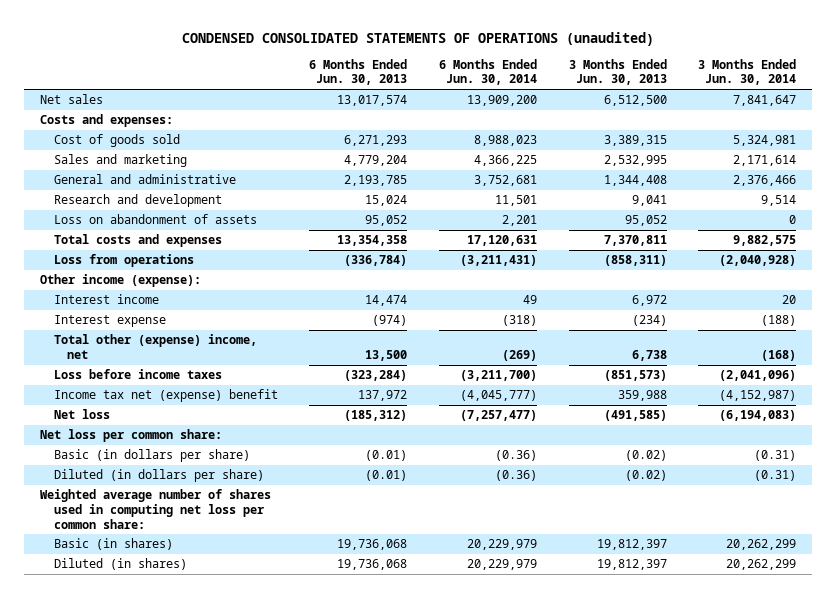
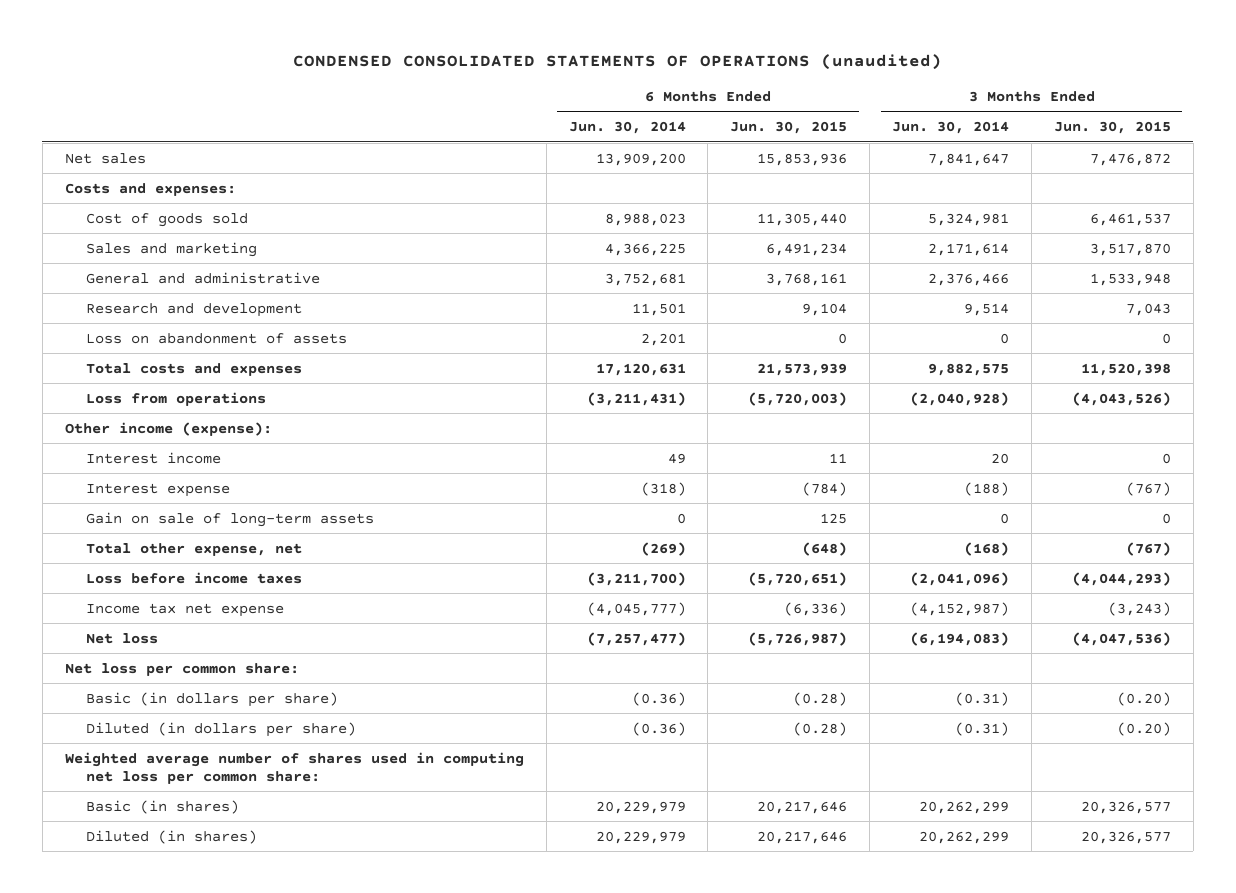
[309,58,408,86] 6 Months Ended Jun. 30, 2013 -> none
[568,58,667,86] 3 Months Ended Jun. 30, 2013 -> none
none -> [730,121,848,135] Jun. 30, 2015
none -> [1053,121,1171,135] Jun. 30, 2015
none -> [85,511,374,527] Gain on sale of long-term assets
[53,334,257,359] Total other (expense) income, net -> [85,542,302,556] Total other expense, net
[53,389,278,403] Income tax net (expense) benefit -> [85,602,284,617] Income tax net expense

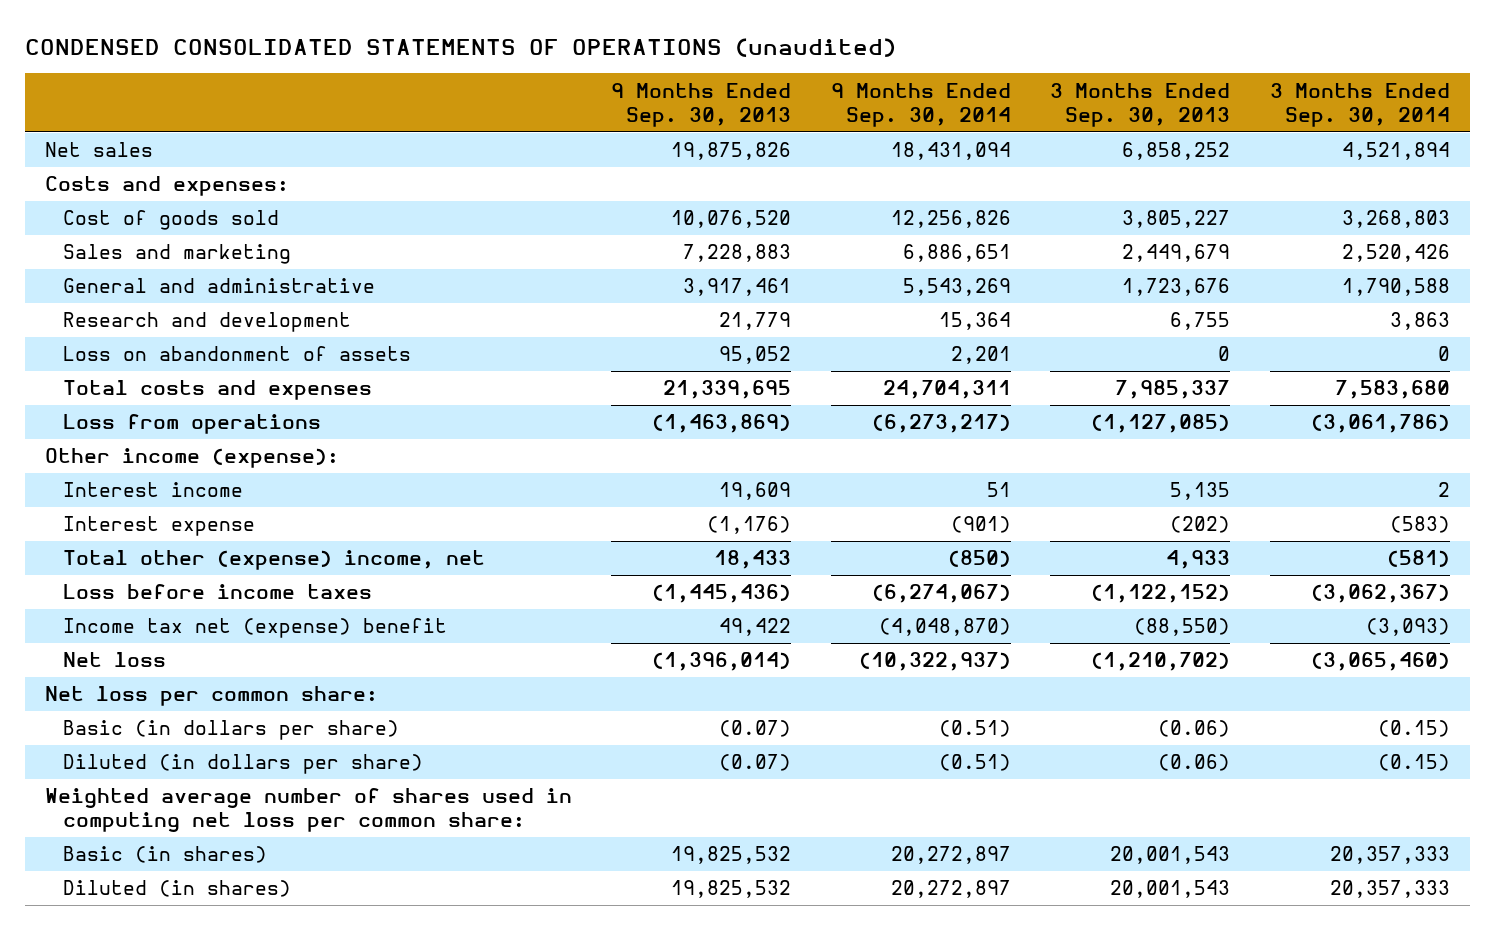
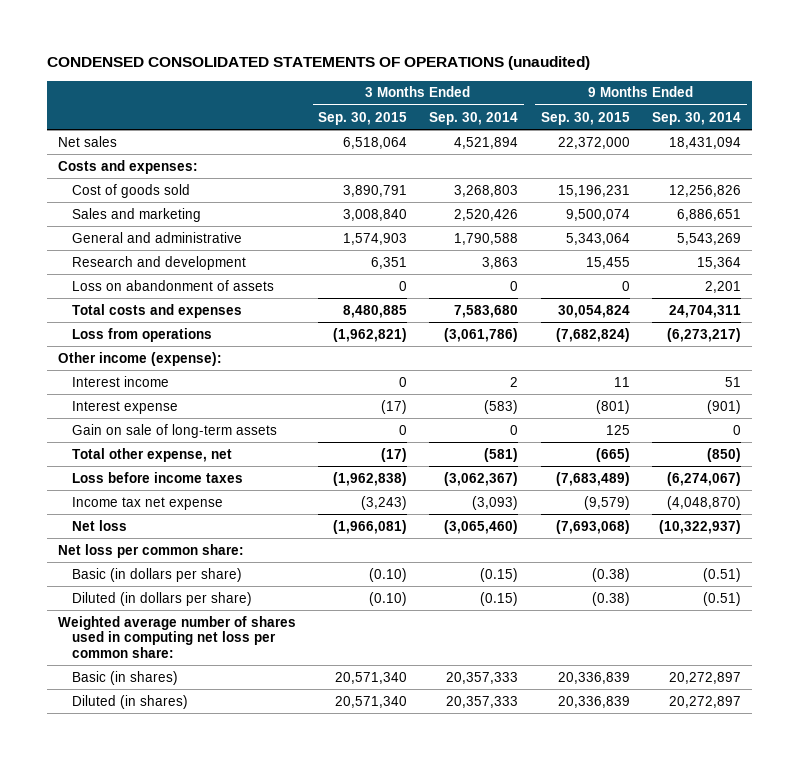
[611,82,792,127] 9 Months Ended Sep. 30, 2013 -> none
[1050,82,1231,127] 3 Months Ended Sep. 30, 2013 -> none
none -> [318,111,408,125] Sep. 30, 2015
none -> [540,111,630,125] Sep. 30, 2015
none -> [71,423,277,438] Gain on sale of long-term assets
[62,550,485,571] Total other (expense) income, net -> [71,447,232,462] Total other expense, net
[62,618,447,639] Income tax net (expense) benefit -> [71,496,223,510] Income tax net expense

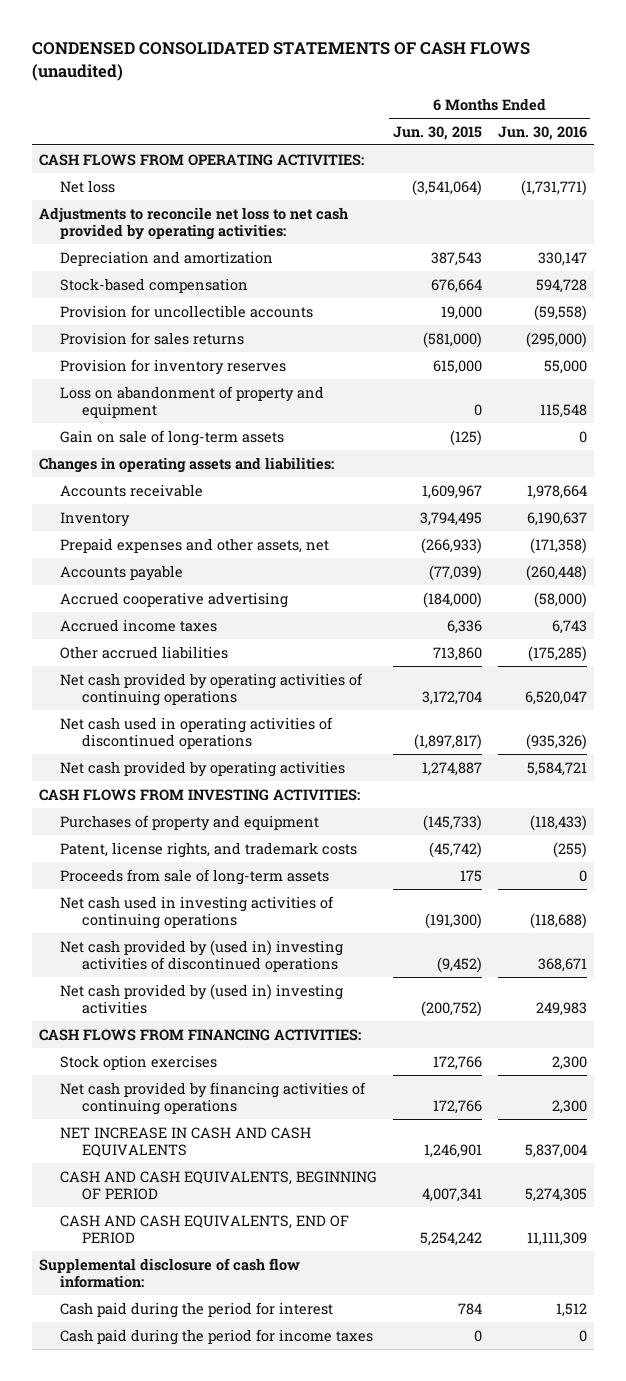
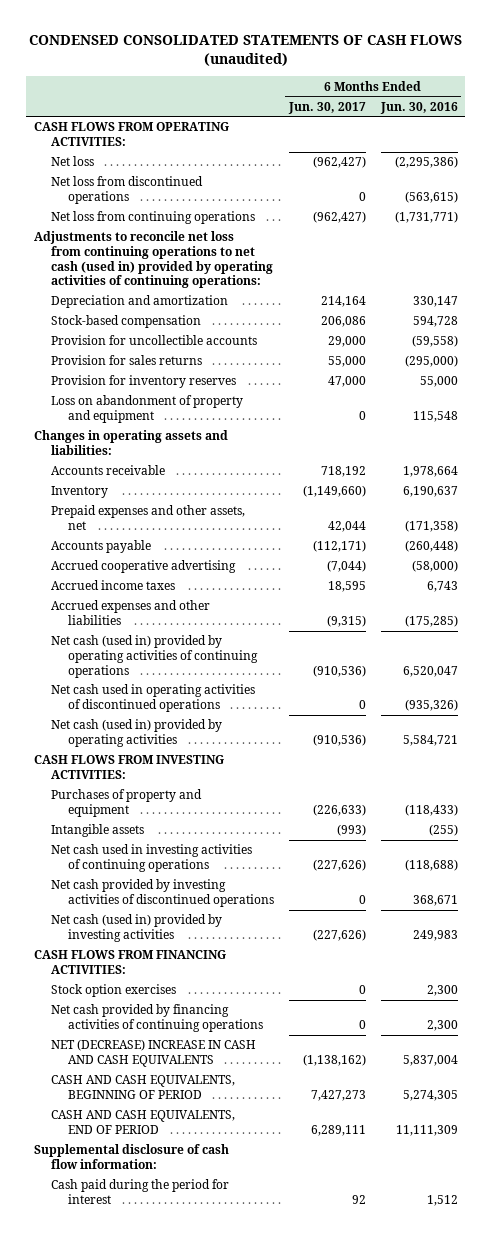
[393,125,483,140] Jun. 30, 2015 -> none
none -> [287,101,366,114] Jun. 30, 2017
[520,179,587,196] (1,731,771) -> [394,156,458,169] (2,295,386)
none -> [50,176,203,204] Net loss from discontinued operations
none -> [50,211,255,225] Net loss from continuing operations
[39,206,349,240] Adjustments to reconcile net loss to net cash provided by operating activities: -> [33,231,273,289] Adjustments to reconcile net loss from continuing operations to net cash (used in) provided by operating activities of continuing operations:
[60,429,285,446] Gain on sale of long-term assets -> none
[60,645,229,659] Other accrued liabilities -> [50,600,210,625] Accrued expenses and other liabilities
[60,672,364,706] Net cash provided by operating activities of continuing operations -> [50,635,258,678] Net cash (used in) provided by operating activities of continuing operations
[60,760,346,777] Net cash provided by operating activities -> [50,719,222,747] Net cash (used in) provided by operating activities
[60,868,330,885] Proceeds from sale of long-term assets -> none
[60,841,358,858] Patent, license rights, and trademark costs -> [50,824,144,838] Intangible assets
[60,939,344,972] Net cash provided by (used in) investing activities of discontinued operations -> [50,879,274,907] Net cash provided by investing activities of discontinued operations
[60,983,344,1014] Net cash provided by (used in) investing activities -> [50,914,222,942] Net cash (used in) provided by investing activities
[60,1126,312,1157] NET INCREASE IN CASH AND CASH EQUIVALENTS -> [50,1039,256,1067] NET (DECREASE) INCREASE IN CASH AND CASH EQUIVALENTS
[60,1328,374,1345] Cash paid during the period for income taxes -> none

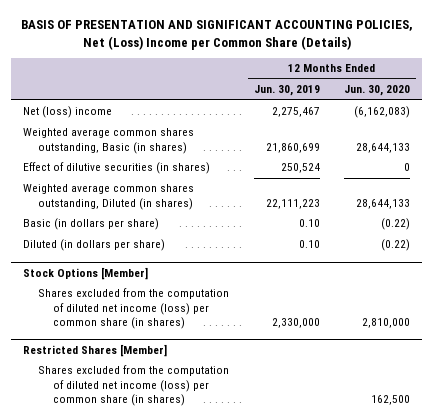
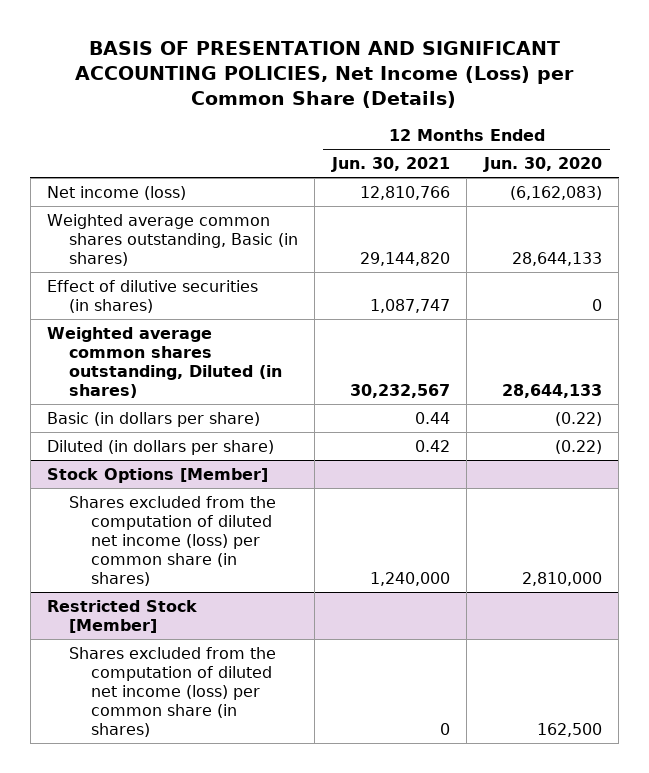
[20,19,413,50] BASIS OF PRESENTATION AND SIGNIFICANT ACCOUNTING POLICIES, Net (Loss) Income per Common Share (Details) -> [75,41,575,108] BASIS OF PRESENTATION AND SIGNIFICANT ACCOUNTING POLICIES, Net Income (Loss) per Common Share (Details)
[253,85,320,97] Jun. 30, 2019 -> none
none -> [330,156,450,172] Jun. 30, 2021
[23,106,113,119] Net (loss) income -> [47,185,187,200] Net income (loss)
[23,343,168,357] Restricted Shares [Member] -> [47,599,198,633] Restricted Stock [Member]

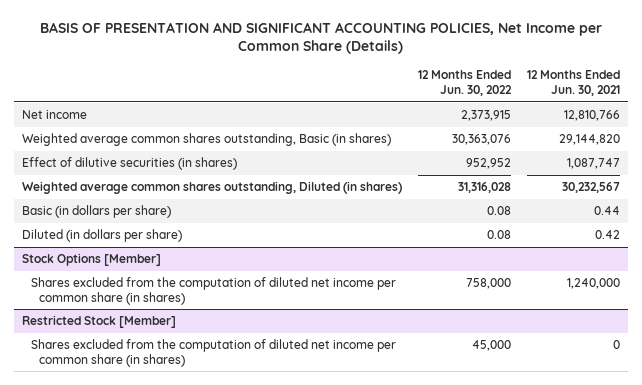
[75,41,575,108] BASIS OF PRESENTATION AND SIGNIFICANT ACCOUNTING POLICIES, Net Income (Loss) per Common Share (Details) -> [39,21,602,55] BASIS OF PRESENTATION AND SIGNIFICANT ACCOUNTING POLICIES, Net Income per Common Share (Details)
[482,156,602,172] Jun. 30, 2020 -> none
none -> [417,70,512,96] 12 Months Ended Jun. 30, 2022
[47,185,187,200] Net income (loss) -> [22,110,88,120] Net income
[68,495,276,586] Shares excluded from the computation of diluted net income (loss) per common share (in shares) -> [30,277,396,305] Shares excluded from the computation of diluted net income per common share (in shares)
[68,646,276,737] Shares excluded from the computation of diluted net income (loss) per common share (in shares) -> [30,339,396,367] Shares excluded from the computation of diluted net income per common share (in shares)

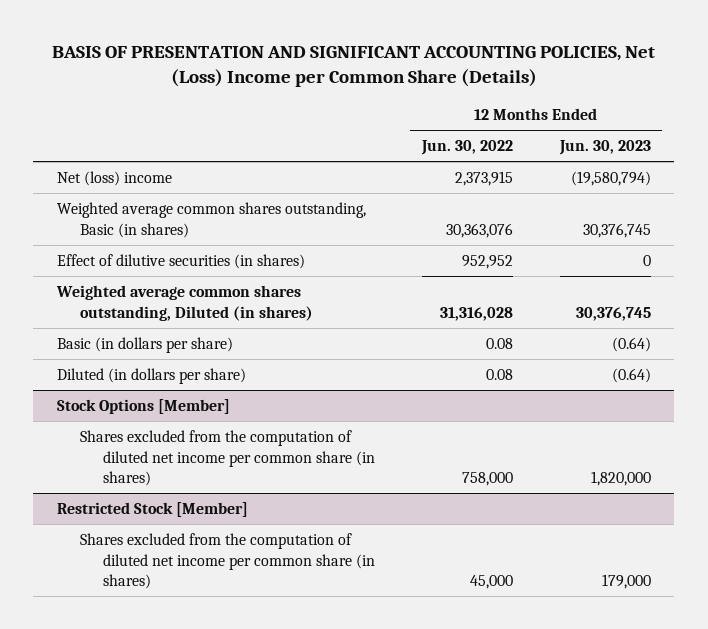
[39,21,602,55] BASIS OF PRESENTATION AND SIGNIFICANT ACCOUNTING POLICIES, Net Income per Common Share (Details) -> [51,46,655,87] BASIS OF PRESENTATION AND SIGNIFICANT ACCOUNTING POLICIES, Net (Loss) Income per Common Share (Details)
[526,70,620,96] 12 Months Ended Jun. 30, 2021 -> none
none -> [558,139,651,155] Jun. 30, 2023
[22,110,88,120] Net income -> [56,170,172,186] Net (loss) income

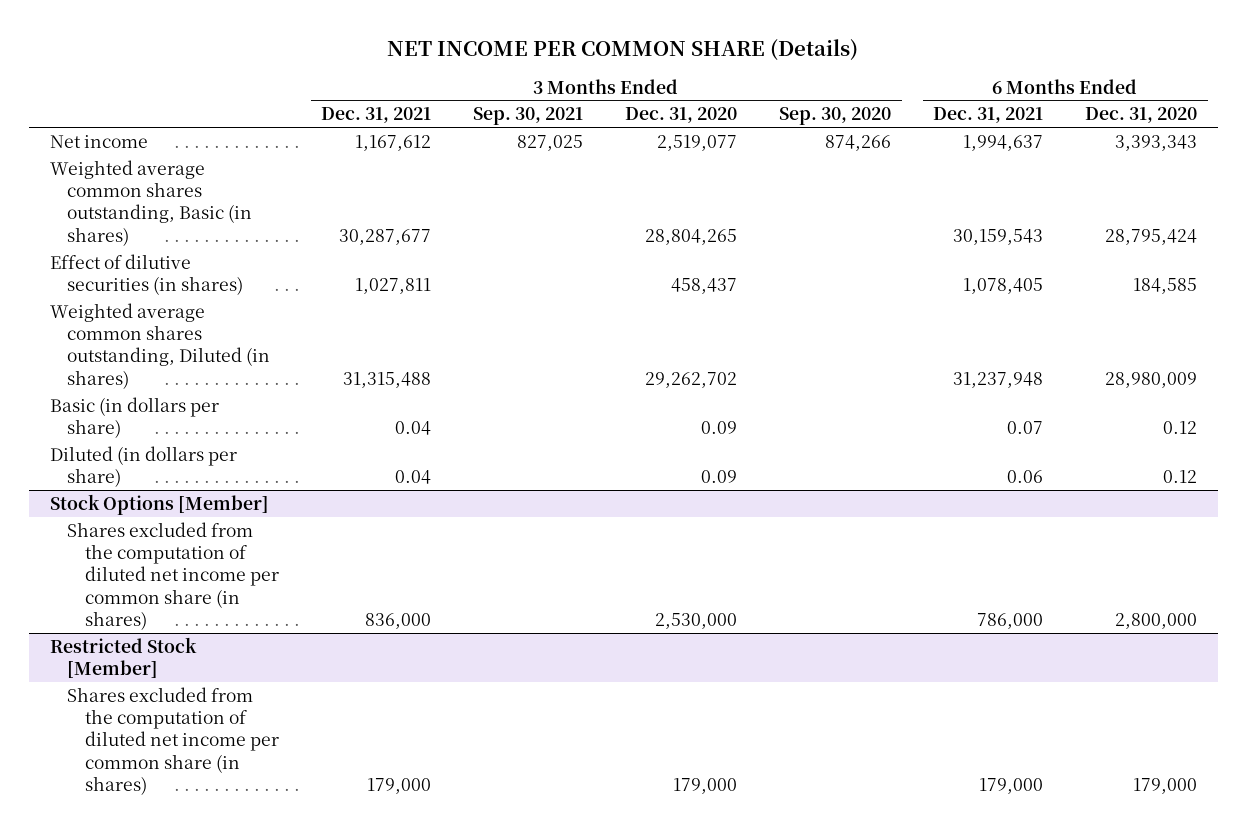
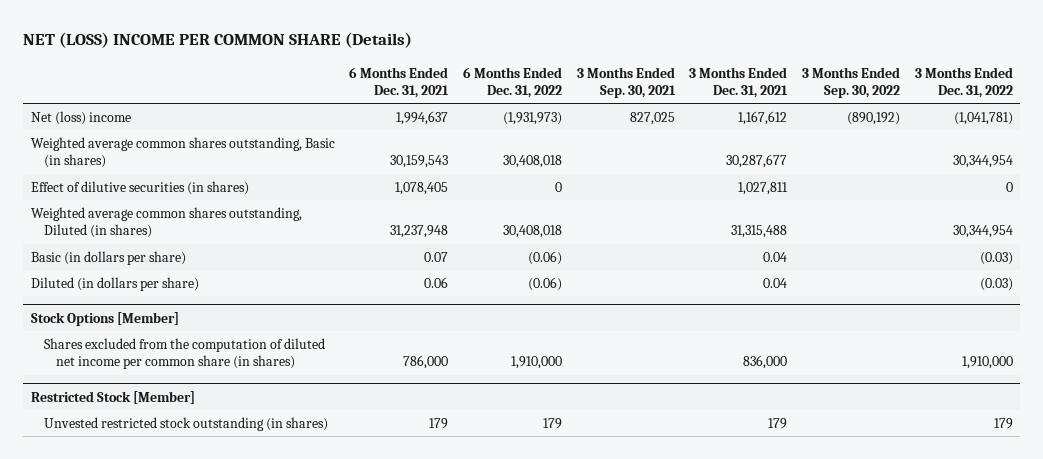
[387,39,859,62] NET INCOME PER COMMON SHARE (Details) -> [23,32,413,49] NET (LOSS) INCOME PER COMMON SHARE (Details)
[625,107,738,124] Dec. 31, 2020 -> none
[779,107,892,126] Sep. 30, 2020 -> none
[1085,107,1198,124] Dec. 31, 2020 -> none
none -> [462,66,562,98] 6 Months Ended Dec. 31, 2022
none -> [801,66,900,98] 3 Months Ended Sep. 30, 2022
none -> [914,66,1013,98] 3 Months Ended Dec. 31, 2022
[49,134,148,148] Net income -> [30,110,131,125] Net (loss) income
[67,686,280,795] Shares excluded from the computation of diluted net income per common share (in shares) -> none
none -> [43,416,328,431] Unvested restricted stock outstanding (in shares)

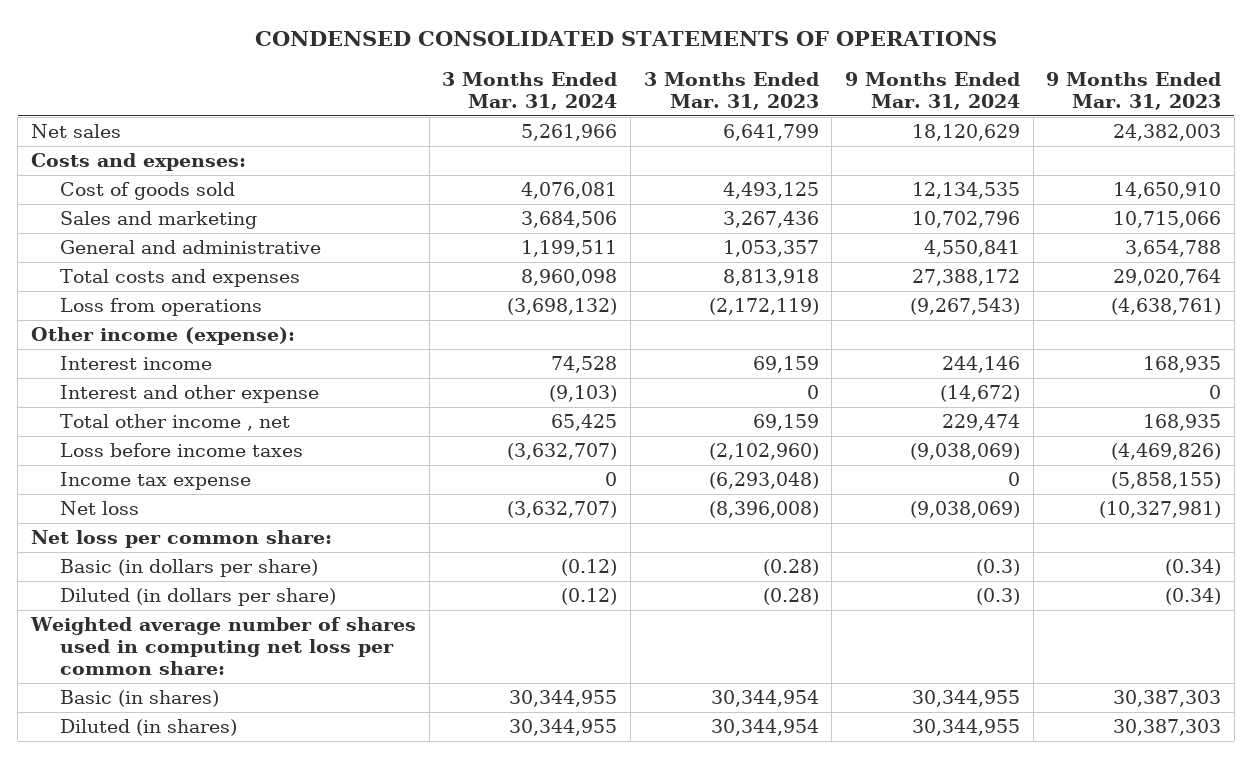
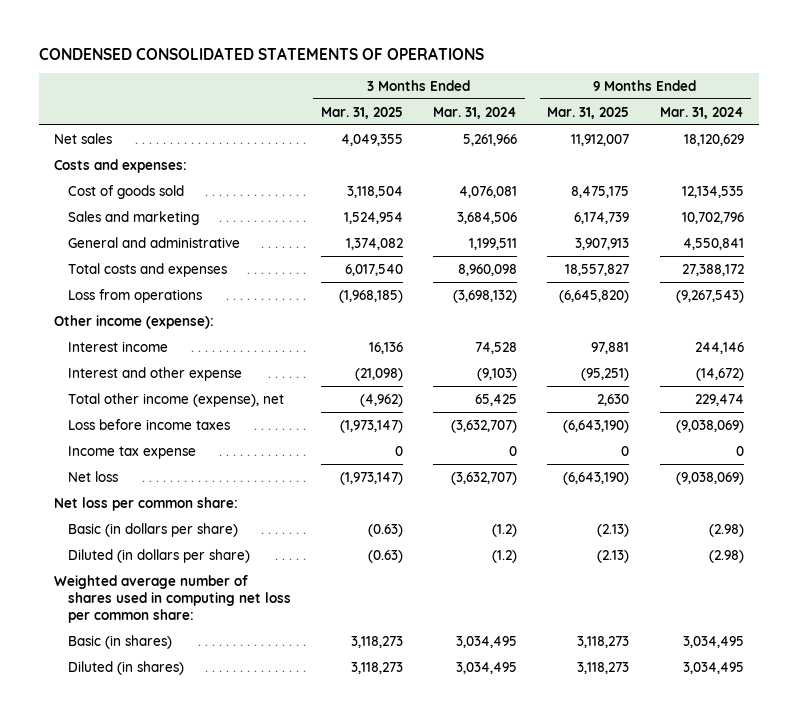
[643,71,819,110] 3 Months Ended Mar. 31, 2023 -> none
[1046,71,1222,110] 9 Months Ended Mar. 31, 2023 -> none
none -> [320,106,403,119] Mar. 31, 2025
none -> [547,106,630,119] Mar. 31, 2025
[59,414,290,432] Total other income , net -> [67,392,284,407] Total other income (expense), net
[561,559,618,577] (0.12) -> [492,523,518,537] (1.2)
[975,559,1020,577] (0.3) -> [708,523,744,537] (2.98)
[561,588,618,606] (0.12) -> [492,549,518,563] (1.2)
[975,588,1020,606] (0.3) -> [708,549,744,563] (2.98)
[509,690,618,708] 30,344,955 -> [456,635,518,648] 3,034,495
[911,690,1020,708] 30,344,955 -> [682,635,744,648] 3,034,495
[509,719,618,737] 30,344,955 -> [456,661,518,674] 3,034,495
[911,719,1020,737] 30,344,955 -> [682,661,744,674] 3,034,495

